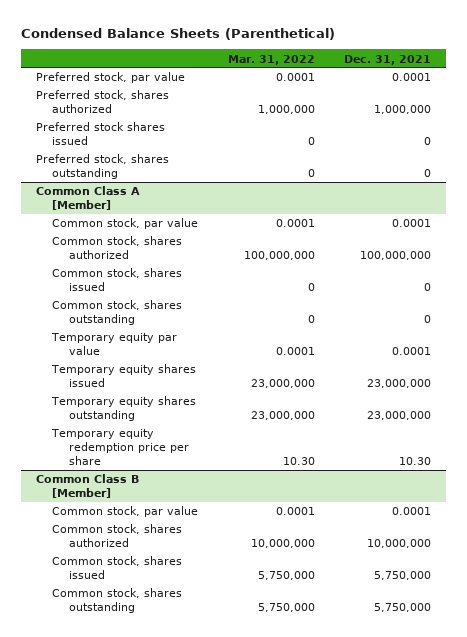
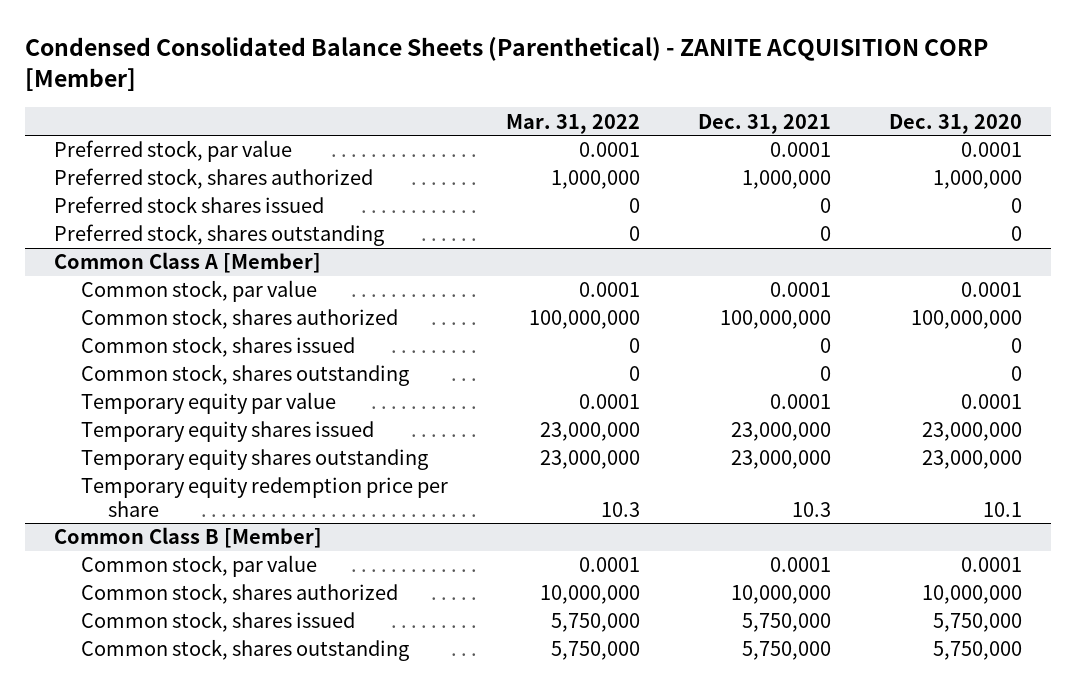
[21,28,336,41] Condensed Balance Sheets (Parenthetical) -> [24,36,988,91] Condensed Consolidated Balance Sheets (Parenthetical) - ZANITE ACQUISITION CORP [Member]
none -> [888,113,1022,134] Dec. 31, 2020
[282,456,315,465] 10.30 -> [600,501,640,517] 10.3
[399,456,432,465] 10.30 -> [791,501,831,517] 10.3

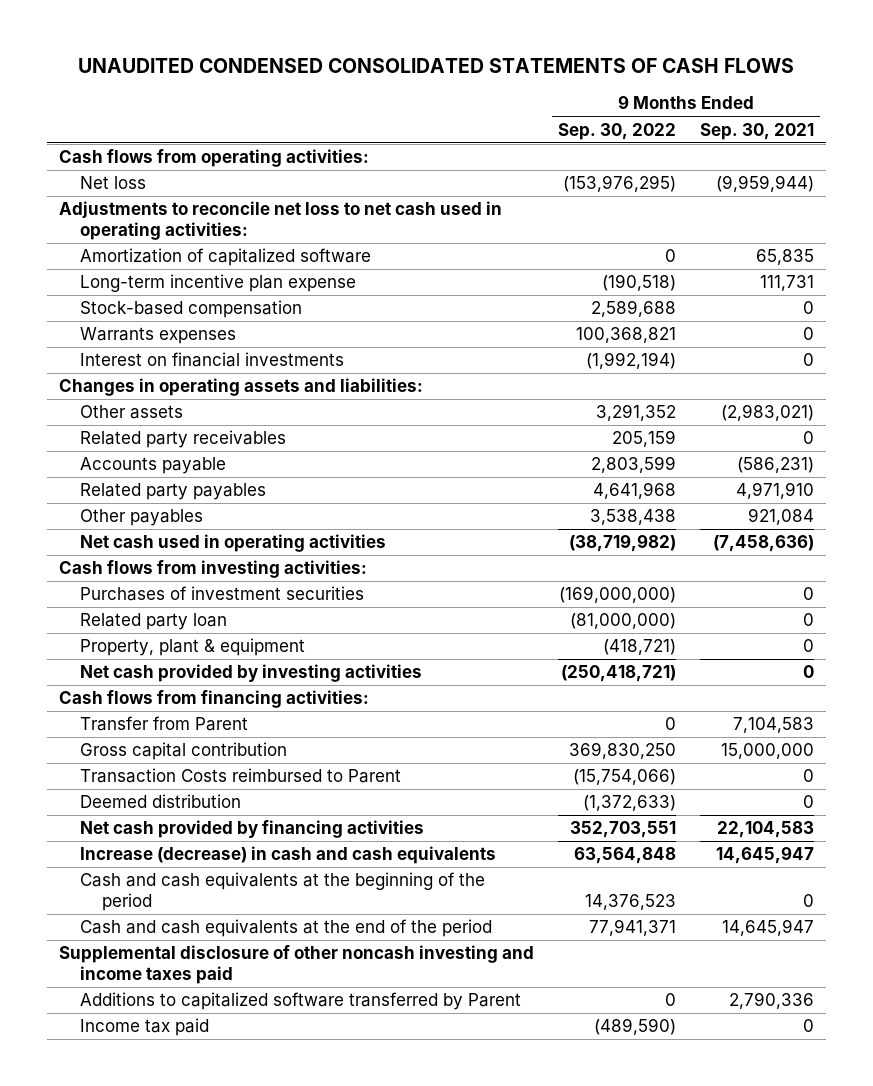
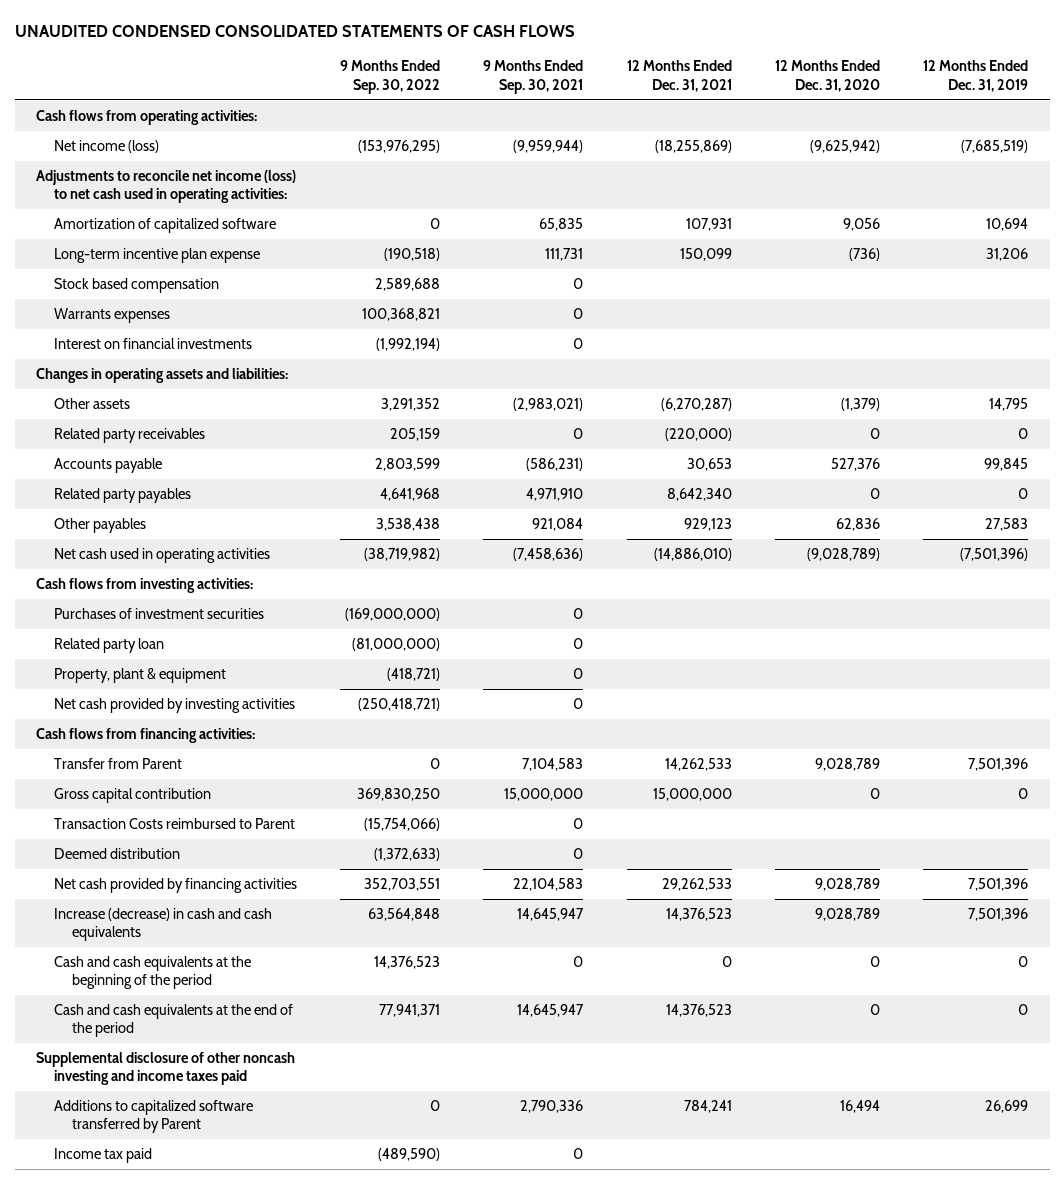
none -> [626,60,732,92] 12 Months Ended Dec. 31, 2021
none -> [774,60,880,92] 12 Months Ended Dec. 31, 2020
none -> [922,60,1028,92] 12 Months Ended Dec. 31, 2019
[80,176,147,190] Net loss -> [54,139,160,153] Net income (loss)
[58,201,502,240] Adjustments to reconcile net loss to net cash used in operating activities: -> [36,169,297,204] Adjustments to reconcile net income (loss) to net cash used in operating activities:
[80,300,303,319] Stock-based compensation -> [54,277,220,293] Stock based compensation

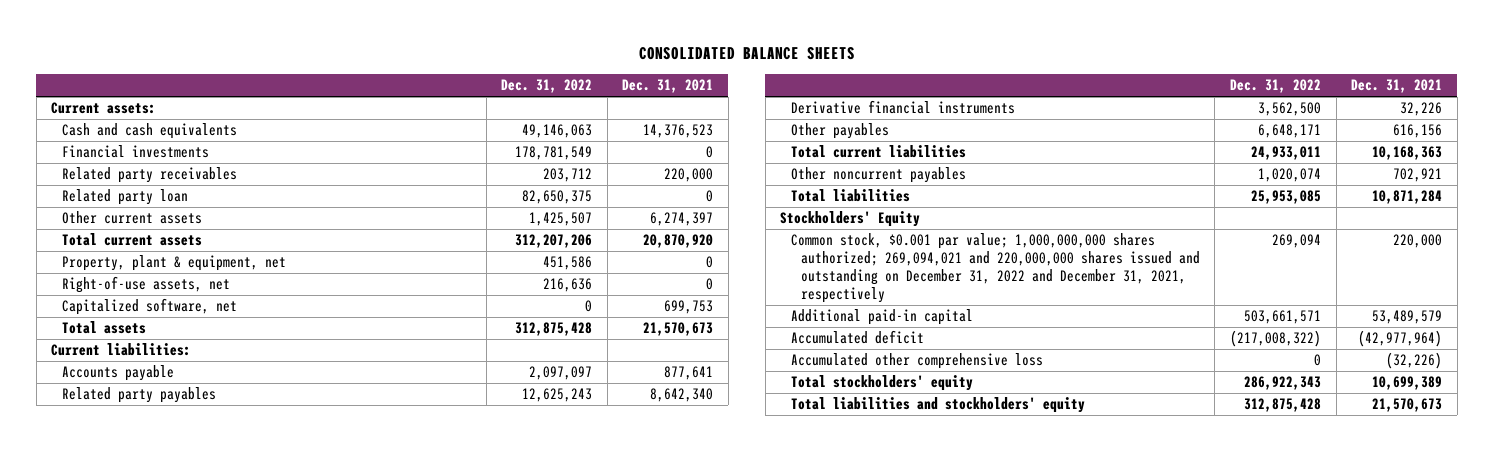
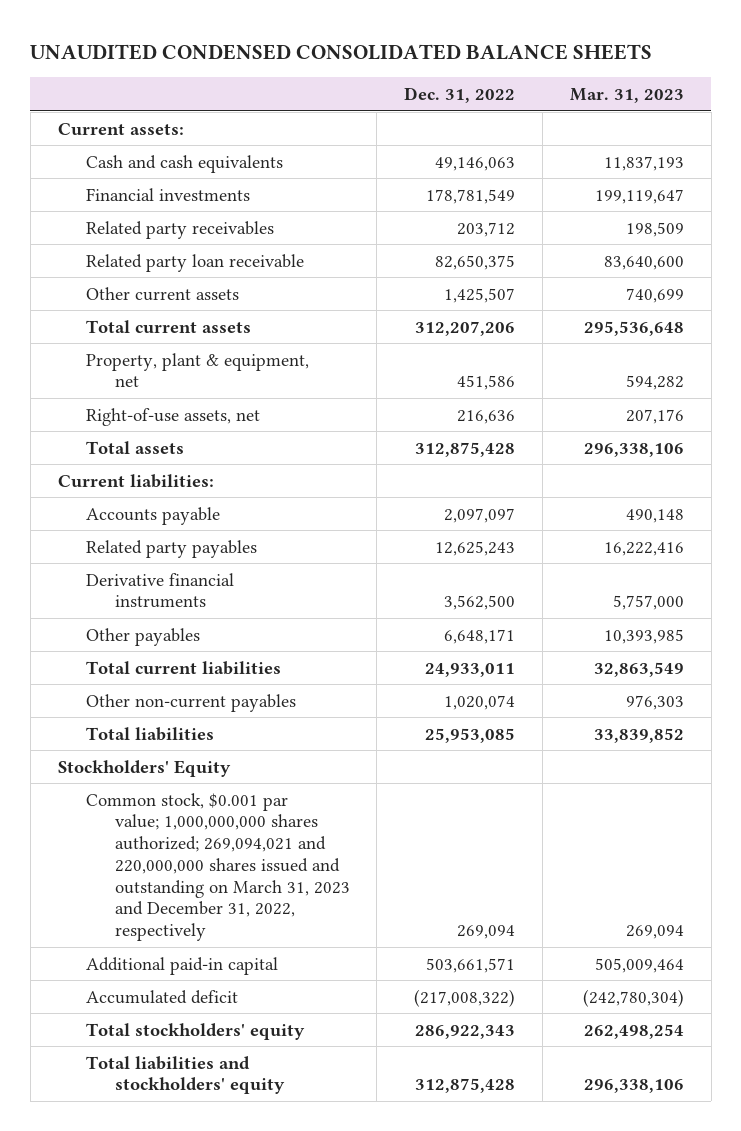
[638,47,855,61] CONSOLIDATED BALANCE SHEETS -> [30,44,653,61] UNAUDITED CONDENSED CONSOLIDATED BALANCE SHEETS
[622,79,714,94] Dec. 31, 2021 -> none
none -> [569,88,684,104] Mar. 31, 2023
[61,189,188,206] Related party loan -> [86,253,305,272] Related party loan receivable
[61,298,237,316] Capitalized software, net -> none
[790,167,966,184] Other noncurrent payables -> [86,693,297,712] Other non-current payables
[790,233,1200,303] Common stock, $0.001 par value; 1,000,000,000 shares authorized; 269,094,021 and 220,000,000 shares issued and outstanding on December 31, 2022 and December 31, 2021, respectively -> [86,792,350,942] Common stock, $0.001 par value; 1,000,000,000 shares authorized; 269,094,021 and 220,000,000 shares issued and outstanding on March 31, 2023 and December 31, 2022, respectively
[790,353,1043,370] Accumulated other comprehensive loss -> none

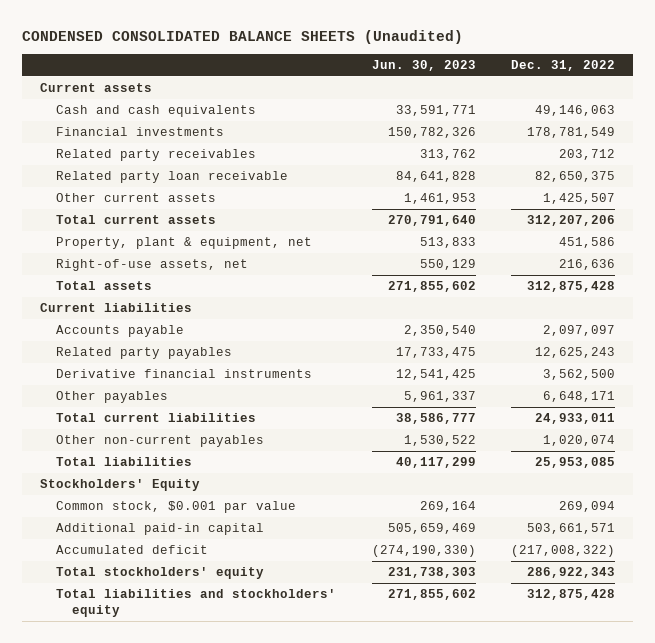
[30,44,653,61] UNAUDITED CONDENSED CONSOLIDATED BALANCE SHEETS -> [21,30,463,45] CONDENSED CONSOLIDATED BALANCE SHEETS (Unaudited)
[569,88,684,104] Mar. 31, 2023 -> none
none -> [371,60,476,72] Jun. 30, 2023
[57,122,184,136] Current assets: -> [39,83,152,93] Current assets
[57,473,214,488] Current liabilities: -> [39,303,192,313] Current liabilities
[86,792,350,942] Common stock, $0.001 par value; 1,000,000,000 shares authorized; 269,094,021 and 220,000,000 shares issued and outstanding on March 31, 2023 and December 31, 2022, respectively -> [55,501,296,514] Common stock, $0.001 par value

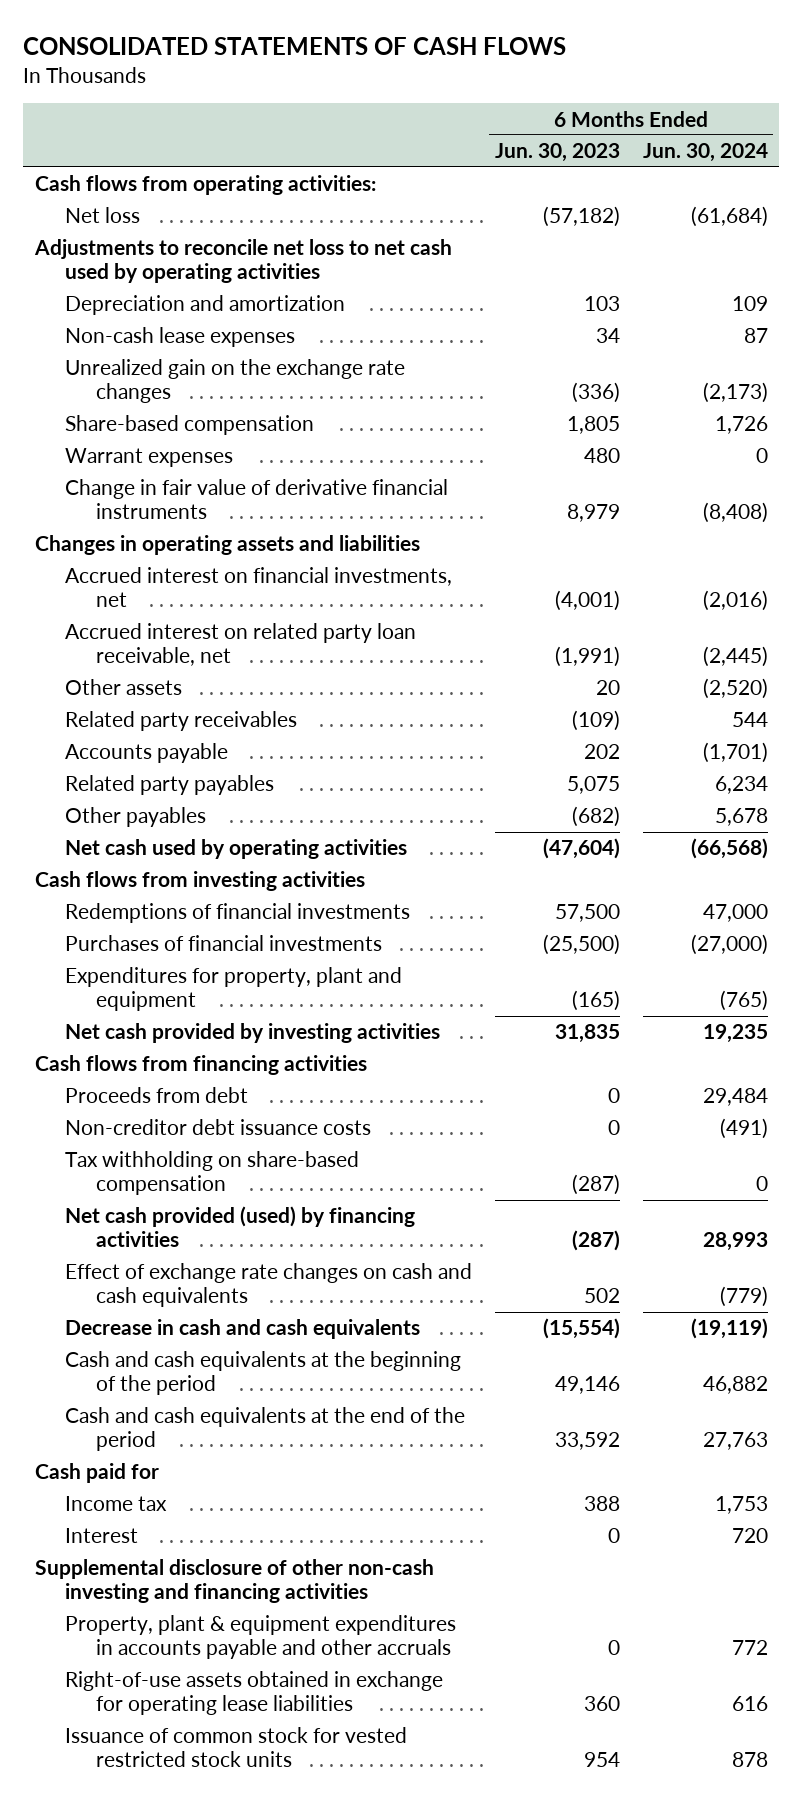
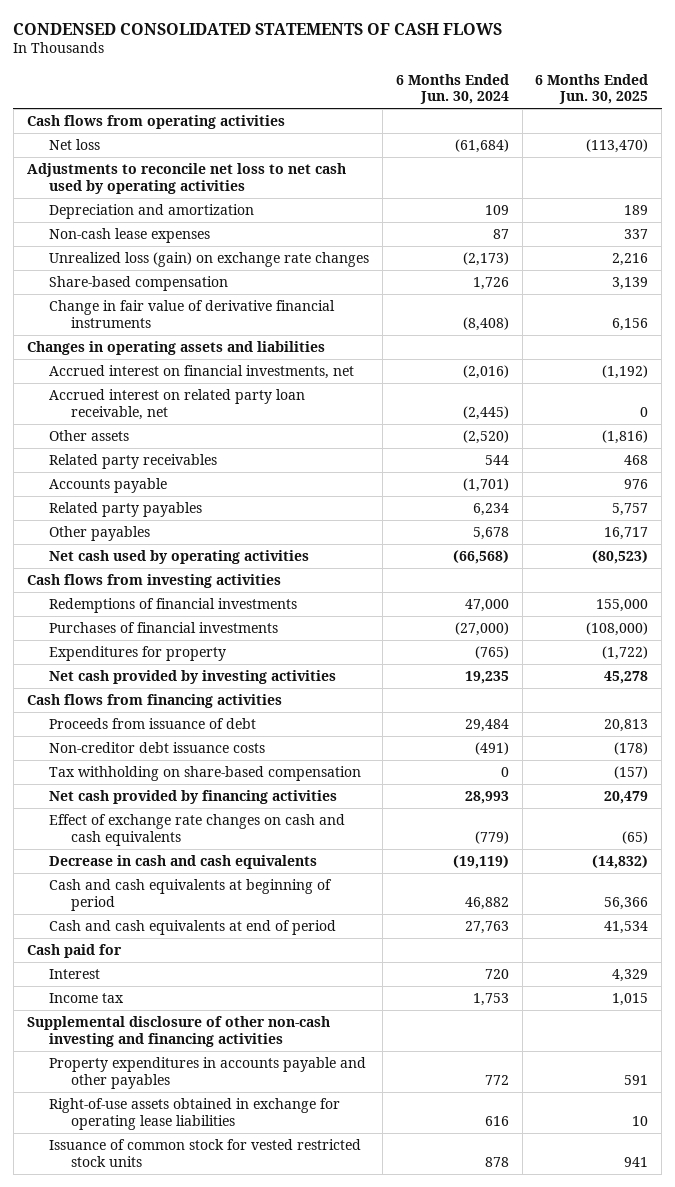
[23,37,567,56] CONSOLIDATED STATEMENTS OF CASH FLOWS -> [13,22,503,35] CONDENSED CONSOLIDATED STATEMENTS OF CASH FLOWS
[494,143,620,163] Jun. 30, 2023 -> none
none -> [535,73,649,105] 6 Months Ended Jun. 30, 2025
[34,175,376,196] Cash flows from operating activities: -> [26,115,285,130] Cash flows from operating activities
[65,359,406,404] Unrealized gain on the exchange rate changes -> [48,252,369,268] Unrealized loss (gain) on exchange rate changes
[65,448,234,468] Warrant expenses -> none
[65,967,403,1012] Expenditures for property, plant and equipment -> [48,646,226,662] Expenditures for property
[65,1087,249,1104] Proceeds from debt -> [48,718,256,730] Proceeds from issuance of debt
[65,1206,416,1248] Net cash provided (used) by financing activities -> [48,790,337,805] Net cash provided by financing activities
[65,1351,462,1396] Cash and cash equivalents at the beginning of the period -> [48,879,332,911] Cash and cash equivalents at beginning of period
[65,1407,466,1452] Cash and cash equivalents at the end of the period -> [48,920,336,936] Cash and cash equivalents at end of period
[65,1496,168,1512] Income tax -> [48,993,124,1004] Income tax
[65,1615,457,1660] Property, plant & equipment expenditures in accounts payable and other accruals -> [48,1057,366,1089] Property expenditures in accounts payable and other payables

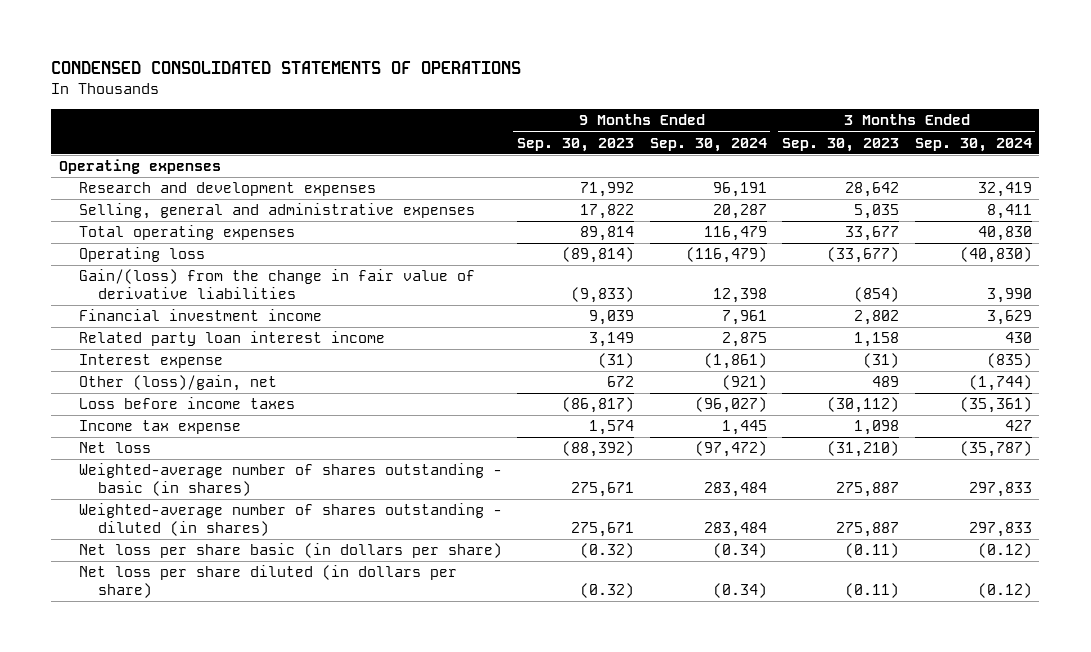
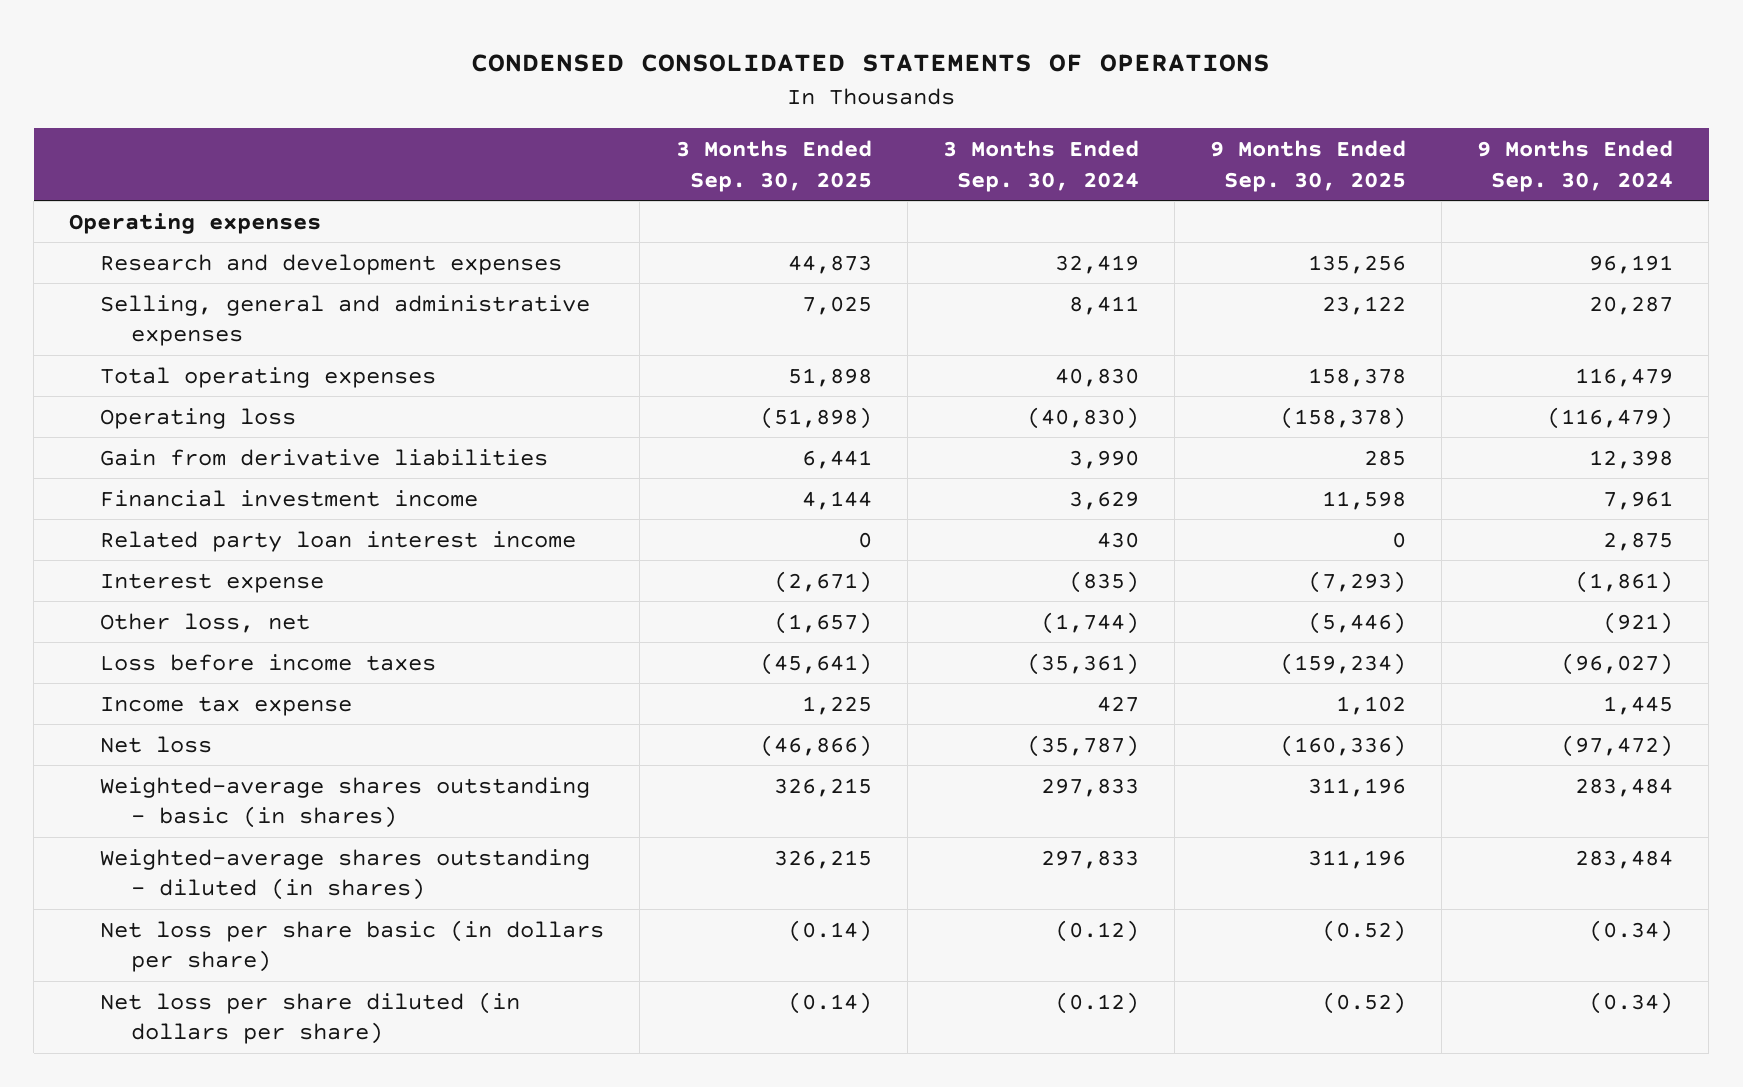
[517,137,635,152] Sep. 30, 2023 -> none
[782,137,900,152] Sep. 30, 2023 -> none
none -> [675,140,872,192] 3 Months Ended Sep. 30, 2025
none -> [1210,140,1407,192] 9 Months Ended Sep. 30, 2025
[78,269,475,299] Gain/(loss) from the change in fair value of derivative liabilities -> [100,448,549,466] Gain from derivative liabilities
[78,375,277,392] Other (loss)/gain, net -> [100,612,311,633] Other loss, net
[78,463,502,496] Weighted-average number of shares outstanding - basic (in shares) -> [100,776,591,829] Weighted-average shares outstanding - basic (in shares)
[78,503,502,536] Weighted-average number of shares outstanding - diluted (in shares) -> [100,848,591,901] Weighted-average shares outstanding - diluted (in shares)

